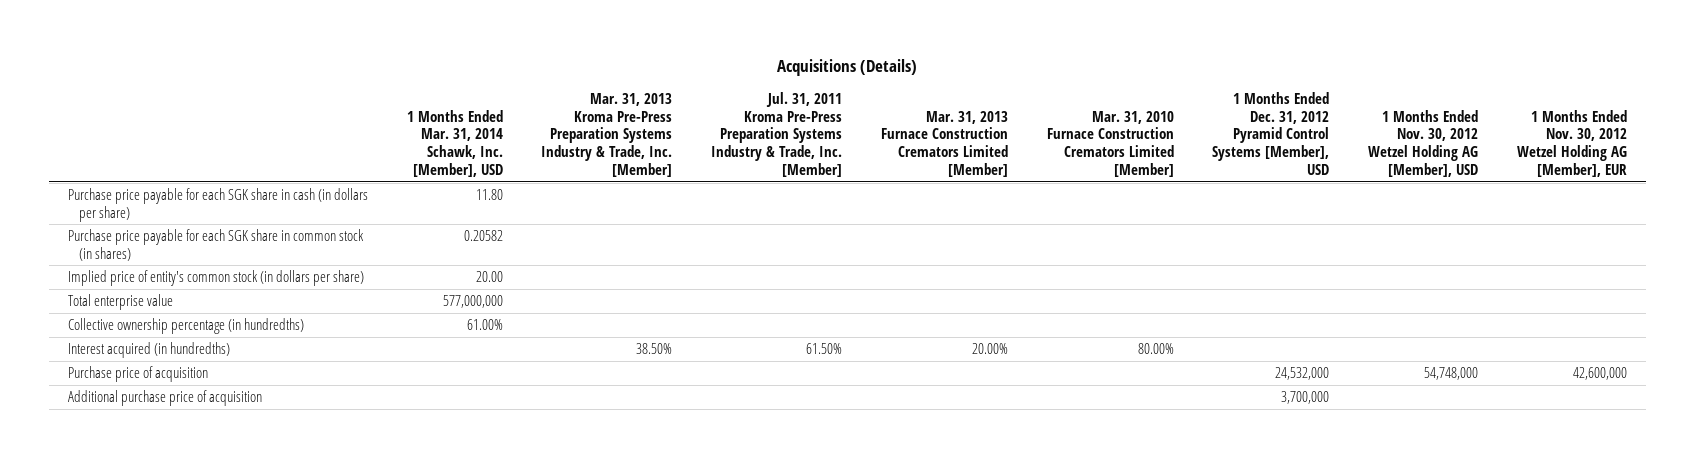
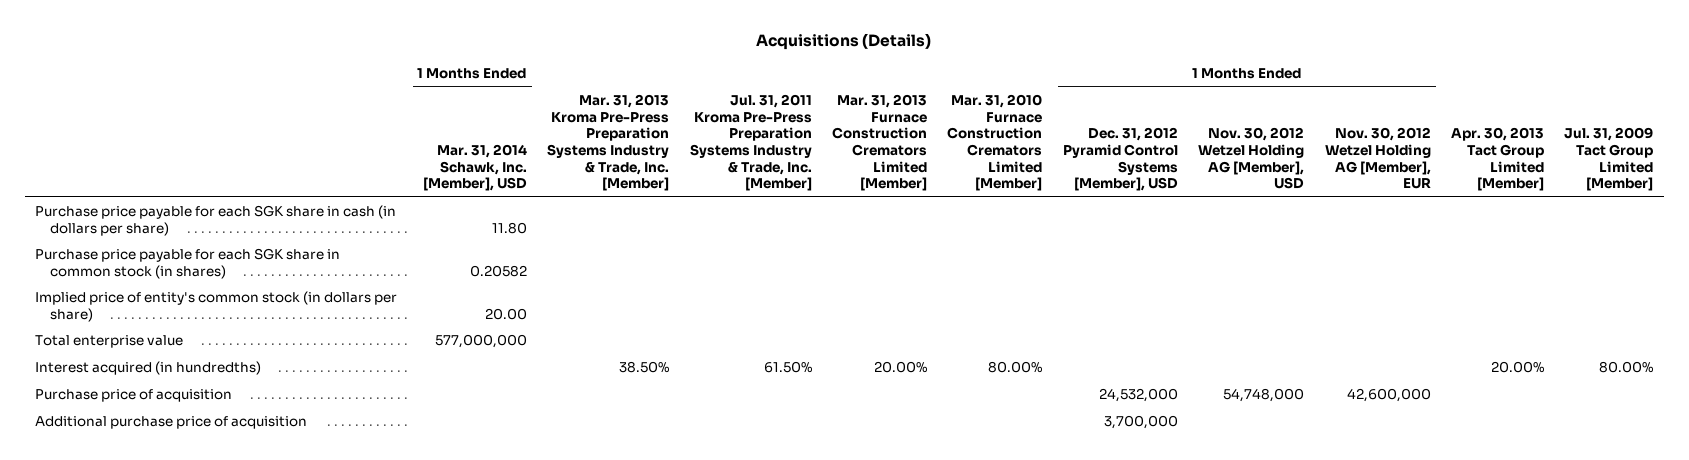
none -> [1451,127,1545,192] Apr. 30, 2013 Tact Group Limited [Member]
none -> [1564,127,1654,192] Jul. 31, 2009 Tact Group Limited [Member]
[67,318,304,335] Collective ownership percentage (in hundredths) -> none

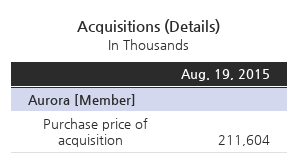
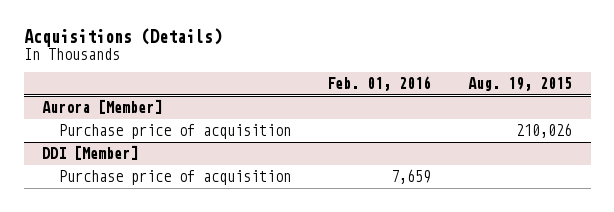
none -> [327,76,432,92] Feb. 01, 2016
[218,135,271,147] 211,604 -> [516,123,573,139] 210,026
none -> [42,145,139,161] DDI [Member]
none -> [58,170,291,186] Purchase price of acquisition

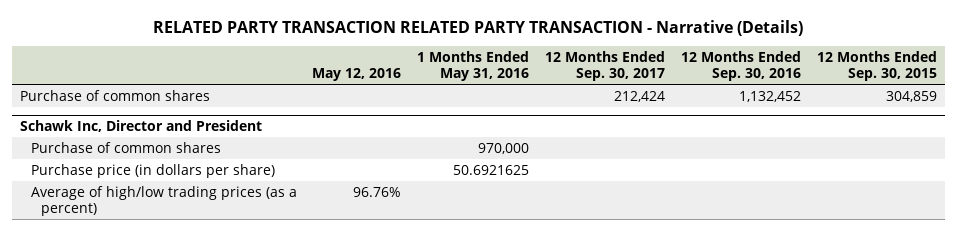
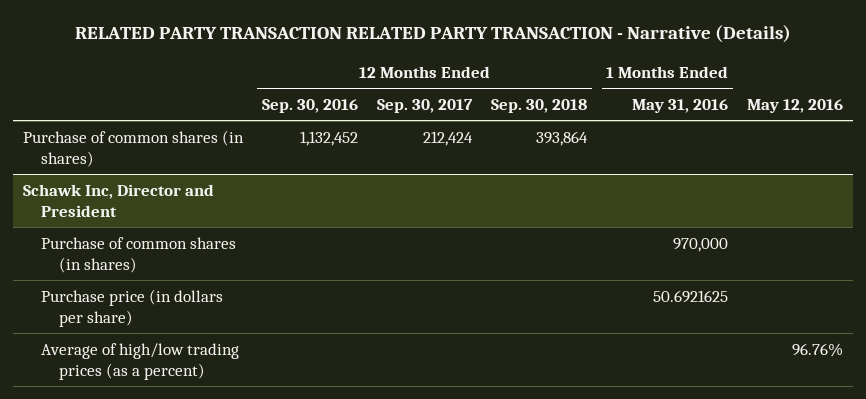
[817,50,938,82] 12 Months Ended Sep. 30, 2015 -> none
none -> [491,98,588,113] Sep. 30, 2018
[19,89,210,101] Purchase of common shares -> [22,129,244,167] Purchase of common shares (in shares)
[30,141,221,153] Purchase of common shares -> [41,236,237,273] Purchase of common shares (in shares)

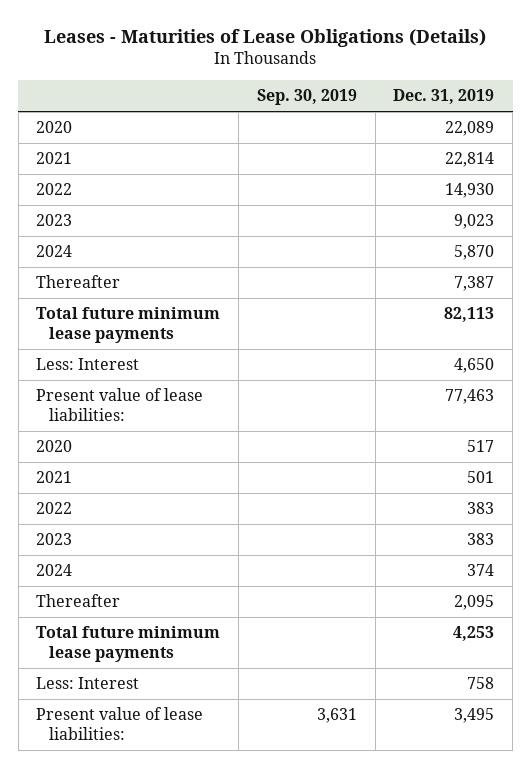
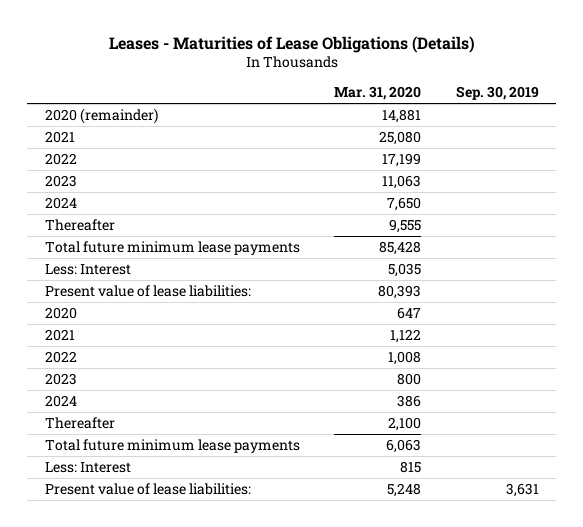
[393,89,495,105] Dec. 31, 2019 -> none
none -> [334,86,422,101] Mar. 31, 2020
[36,121,73,134] 2020 -> [44,108,158,125] 2020 (remainder)

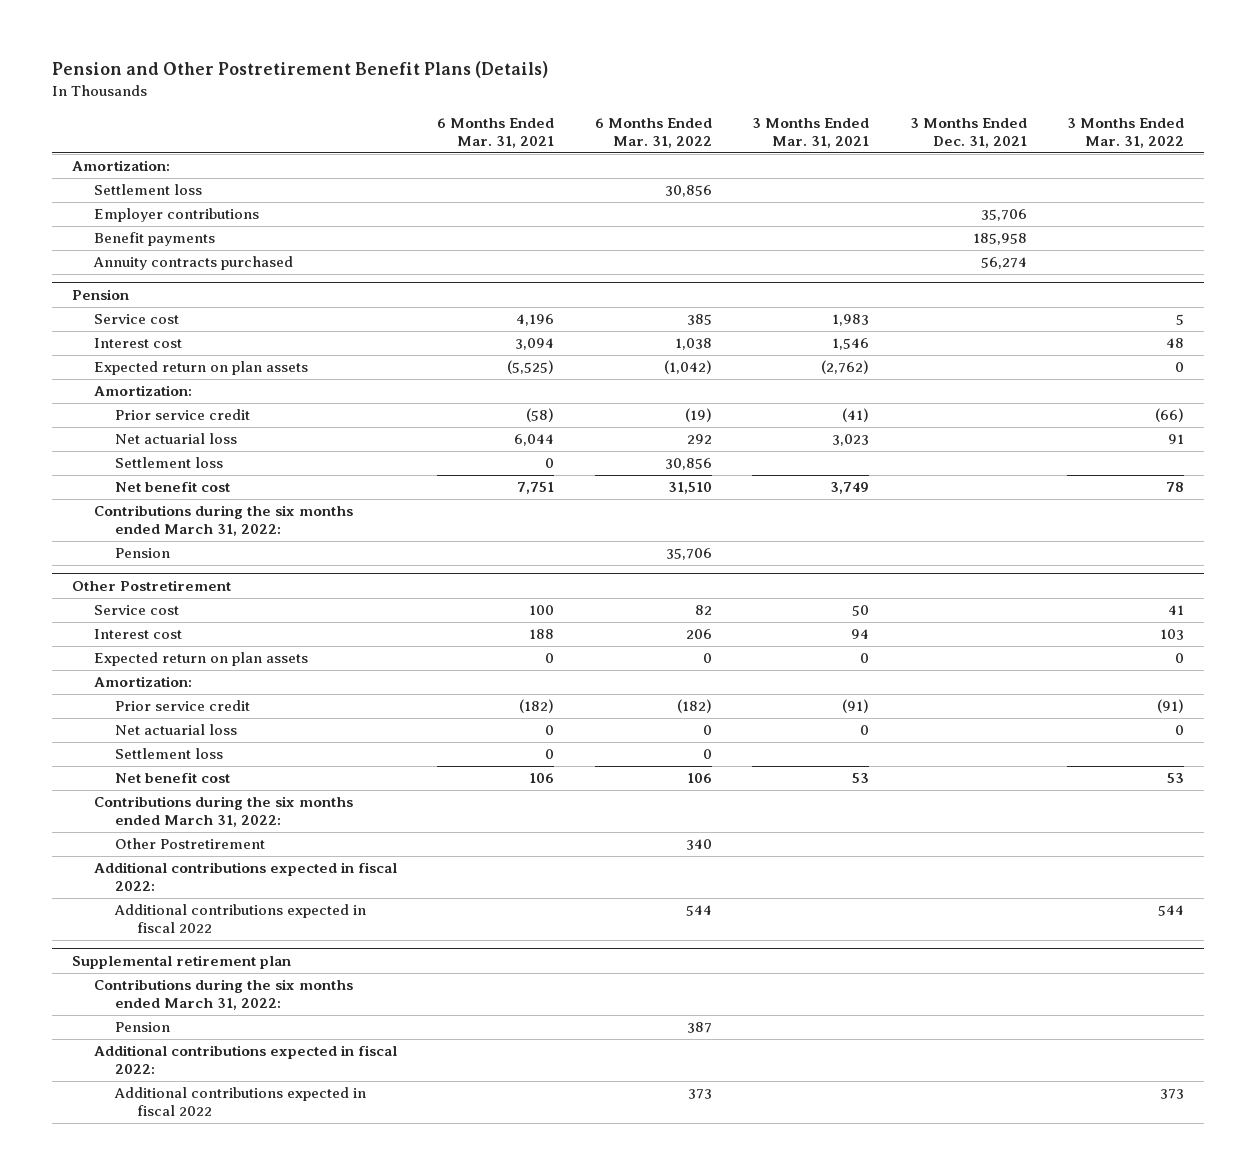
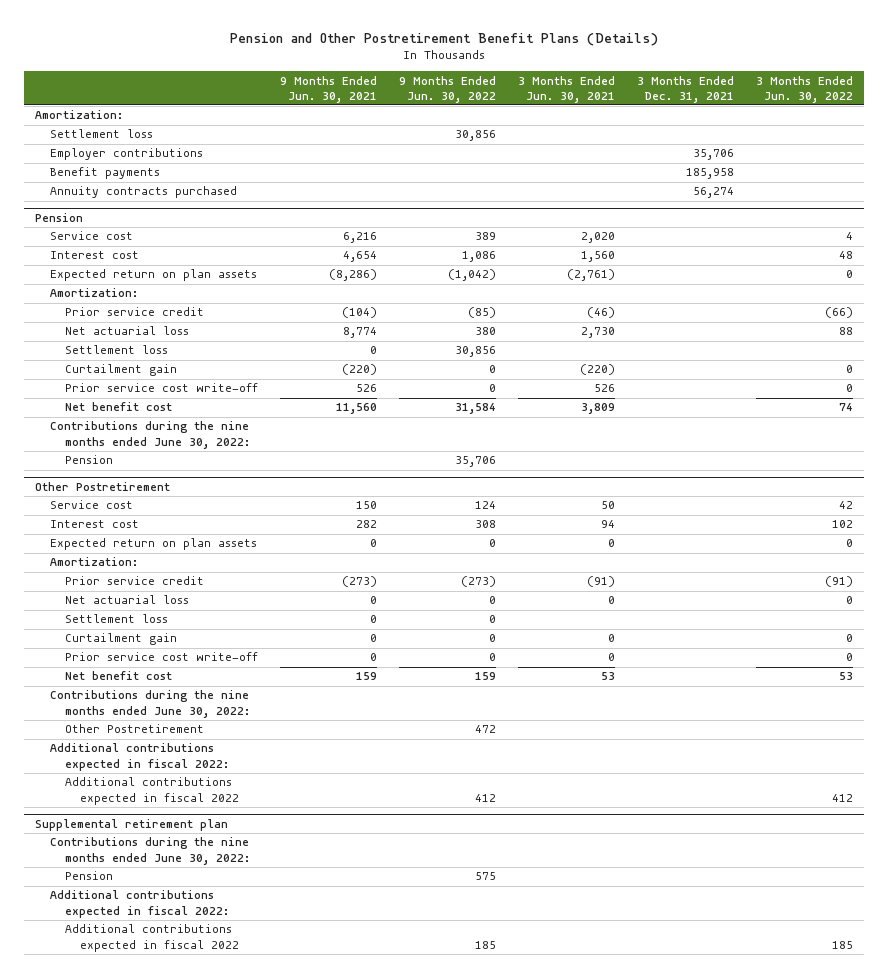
[437,118,555,148] 6 Months Ended Mar. 31, 2021 -> none
[594,118,712,148] 6 Months Ended Mar. 31, 2022 -> none
[752,118,870,148] 3 Months Ended Mar. 31, 2021 -> none
[1067,118,1185,148] 3 Months Ended Mar. 31, 2022 -> none
none -> [279,75,377,103] 9 Months Ended Jun. 30, 2021
none -> [398,75,496,103] 9 Months Ended Jun. 30, 2022
none -> [517,75,615,103] 3 Months Ended Jun. 30, 2021
none -> [755,75,853,103] 3 Months Ended Jun. 30, 2022
none -> [64,364,177,377] Curtailment gain
none -> [64,383,258,393] Prior service cost write-off
[93,505,353,537] Contributions during the six months ended March 31, 2022: -> [49,421,250,449] Contributions during the nine months ended June 30, 2022:
none -> [64,633,177,646] Curtailment gain
none -> [64,652,258,662] Prior service cost write-off
[93,796,353,828] Contributions during the six months ended March 31, 2022: -> [49,690,250,718] Contributions during the nine months ended June 30, 2022:
[93,979,353,1011] Contributions during the six months ended March 31, 2022: -> [49,837,250,865] Contributions during the nine months ended June 30, 2022:

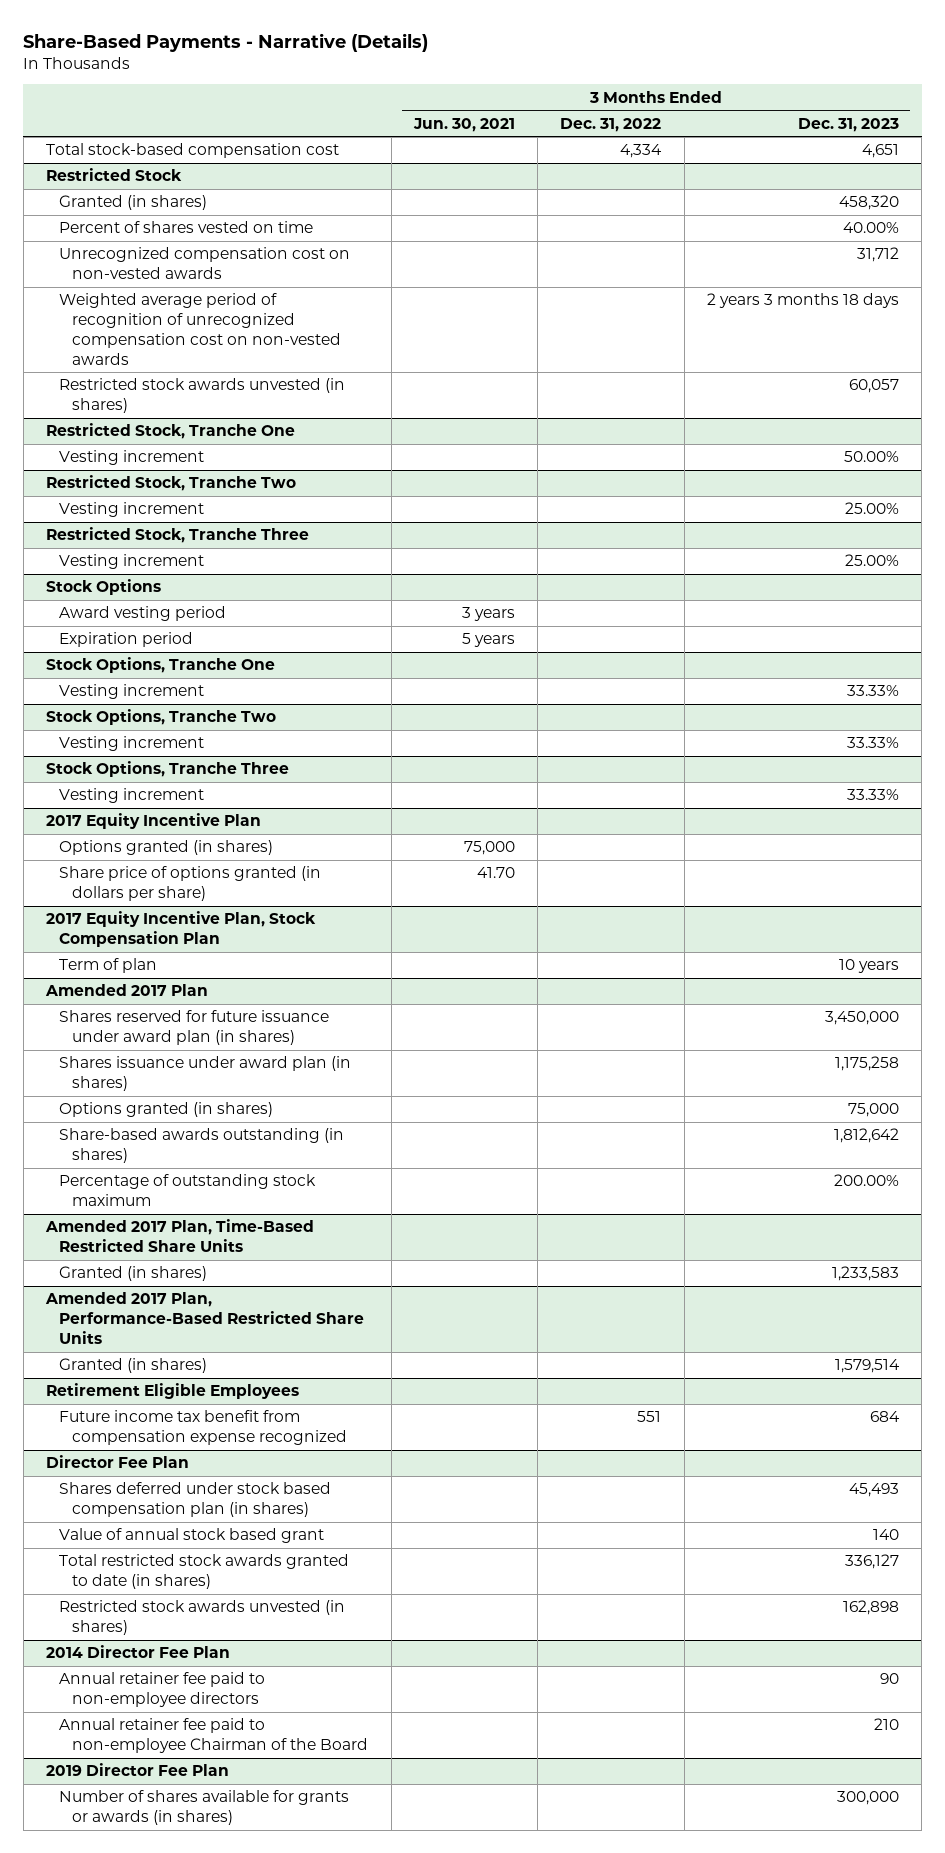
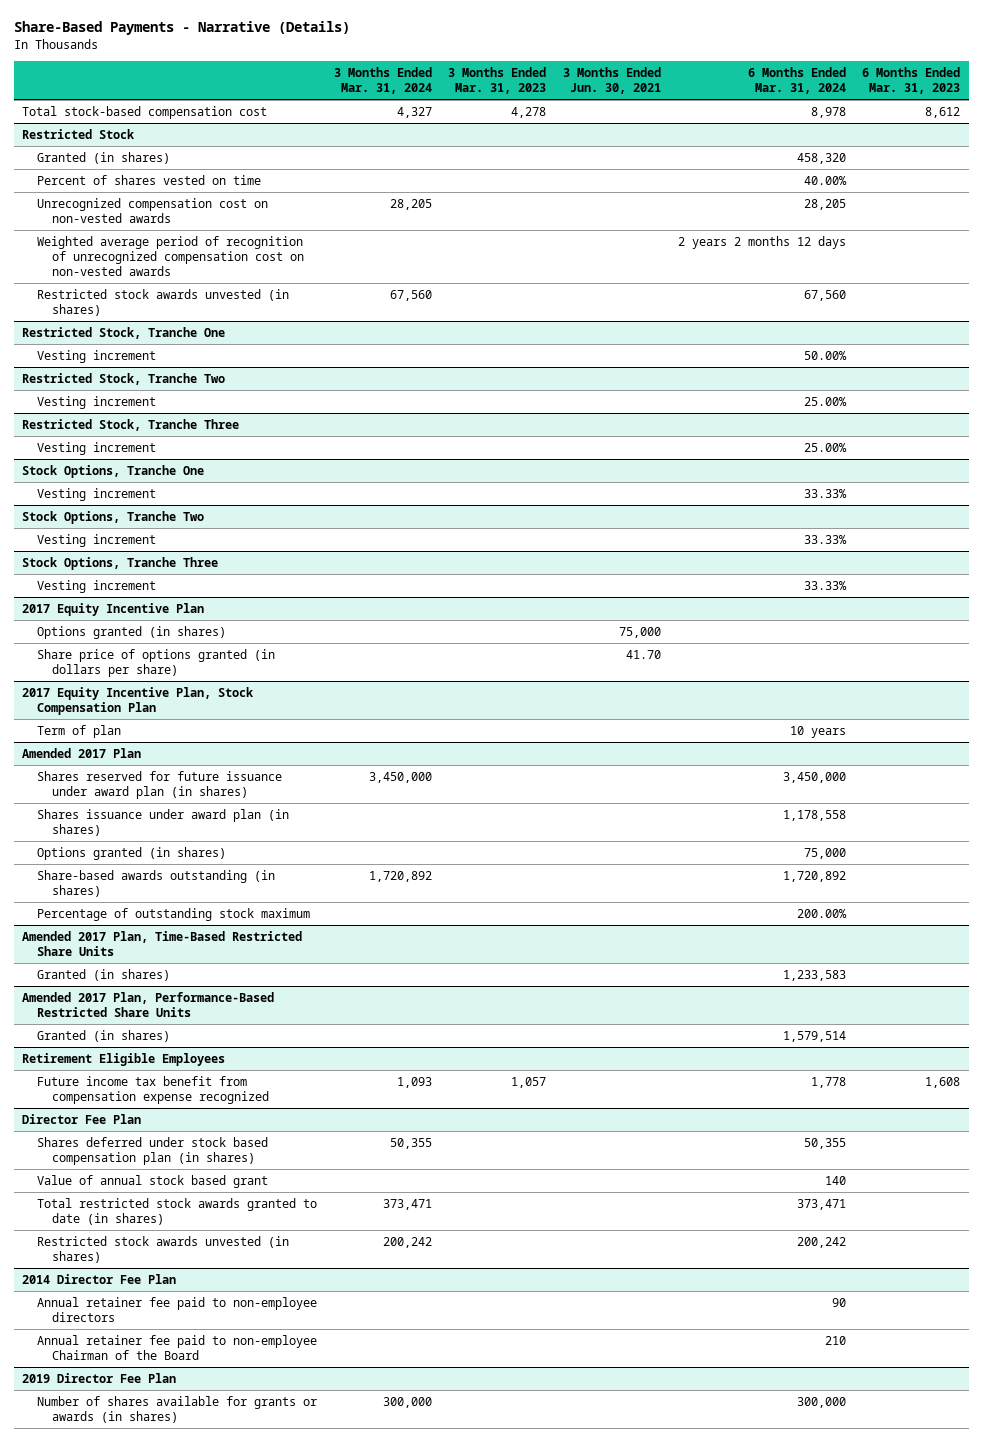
[560,117,662,132] Dec. 31, 2022 -> none
[797,117,899,132] Dec. 31, 2023 -> none
none -> [333,66,432,95] 3 Months Ended Mar. 31, 2024
none -> [448,66,547,95] 3 Months Ended Mar. 31, 2023
none -> [747,66,846,95] 6 Months Ended Mar. 31, 2024
none -> [862,66,961,95] 6 Months Ended Mar. 31, 2023
[46,579,162,596] Stock Options -> none
[59,606,227,622] Award vesting period -> none
[59,632,194,648] Expiration period -> none

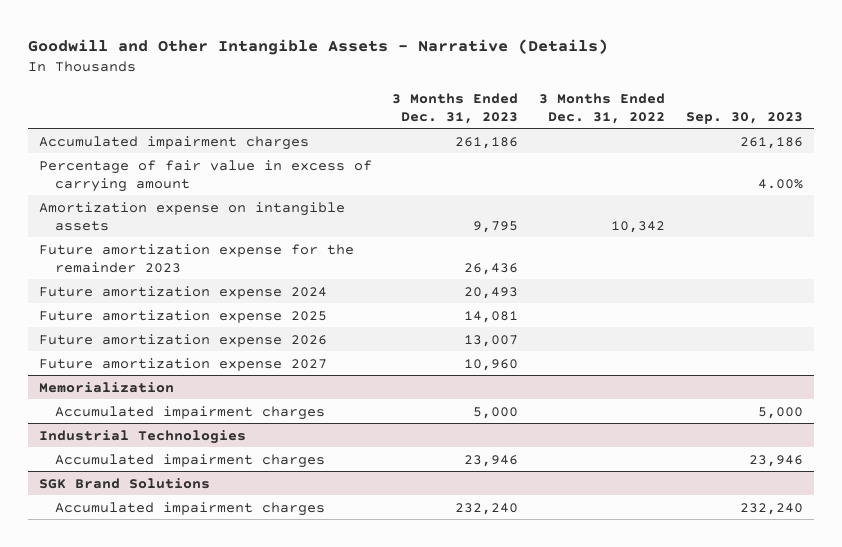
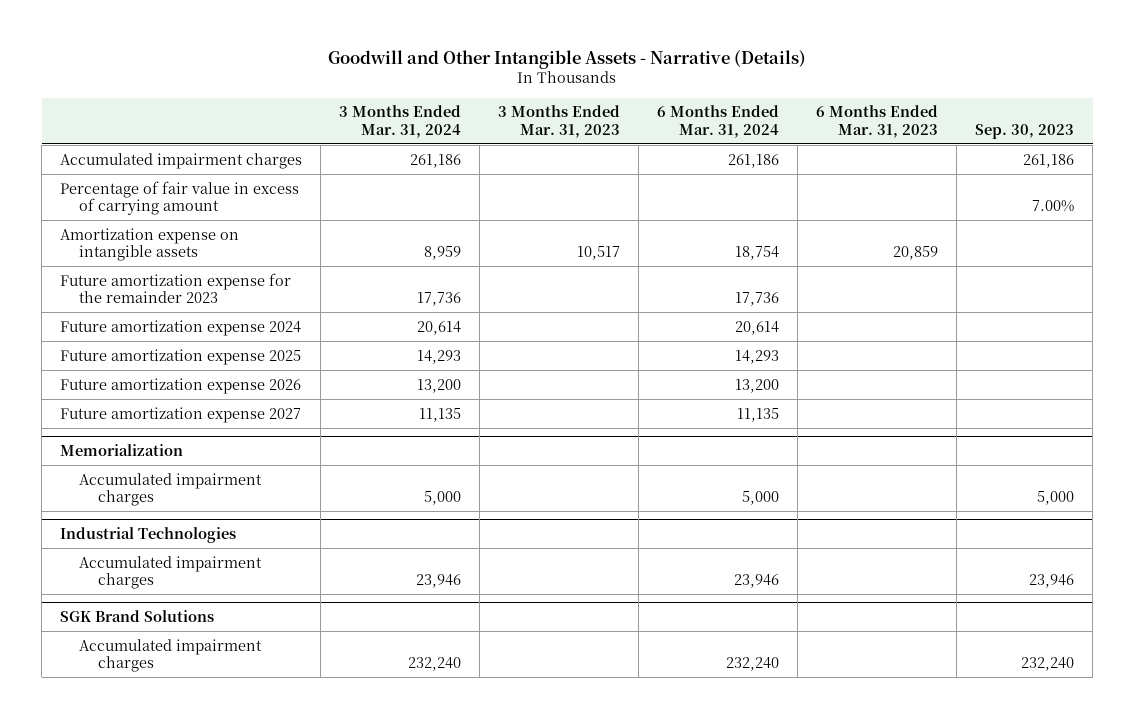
[392,92,519,124] 3 Months Ended Dec. 31, 2023 -> none
[539,92,666,124] 3 Months Ended Dec. 31, 2022 -> none
none -> [339,105,462,138] 3 Months Ended Mar. 31, 2024
none -> [498,105,621,138] 3 Months Ended Mar. 31, 2023
none -> [657,105,780,138] 6 Months Ended Mar. 31, 2024
none -> [816,105,939,138] 6 Months Ended Mar. 31, 2023
[758,178,804,189] 4.00% -> [1032,200,1075,213] 7.00%

